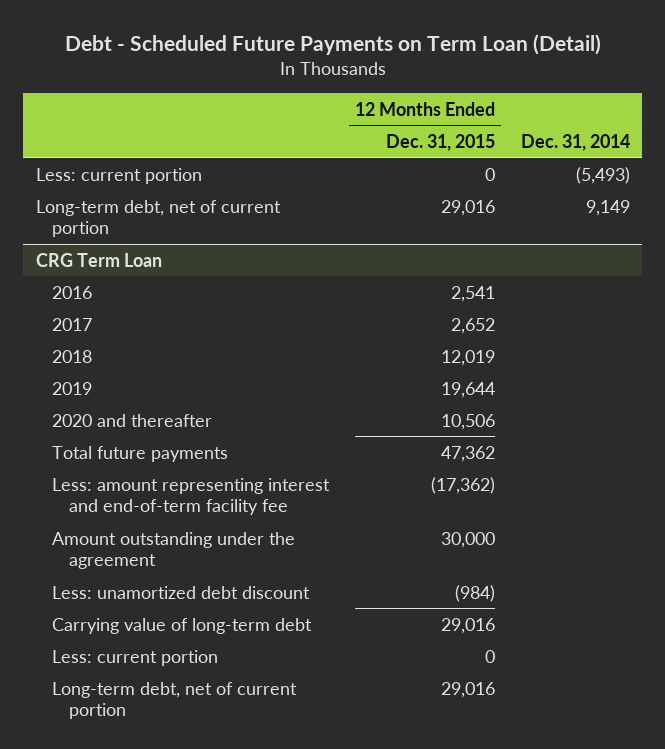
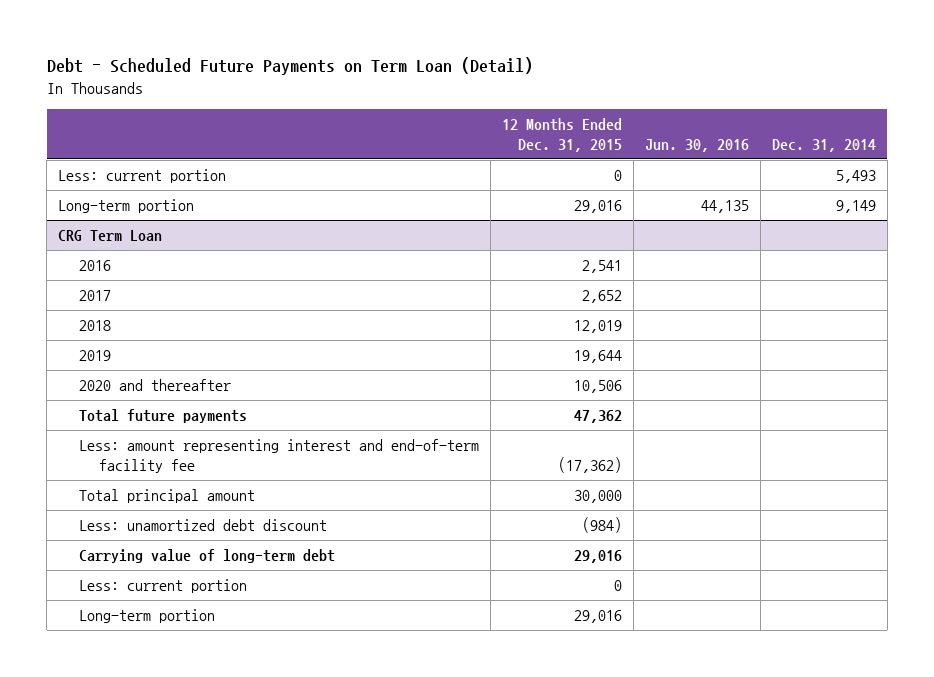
none -> [644,138,749,152] Jun. 30, 2016
[575,166,630,184] (5,493) -> [835,170,876,184] 5,493
[35,199,281,238] Long-term debt, net of current portion -> [58,199,195,214] Long-term portion
[52,531,296,570] Amount outstanding under the agreement -> [78,489,255,504] Total principal amount
[52,681,298,720] Long-term debt, net of current portion -> [78,609,215,624] Long-term portion

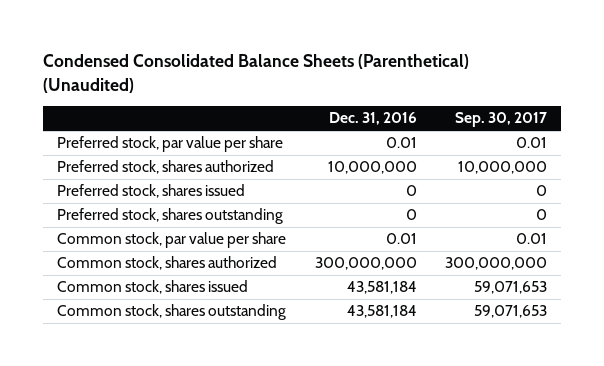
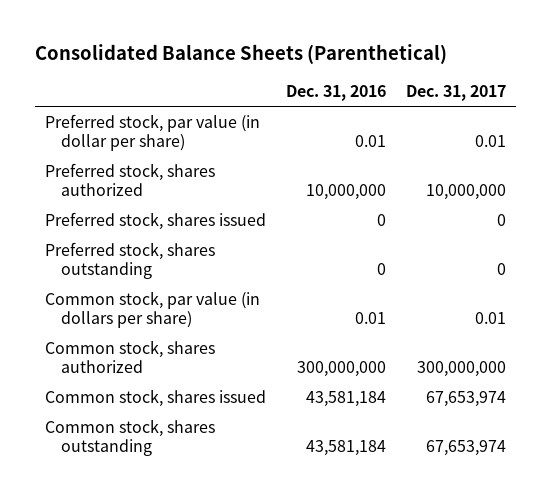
[43,53,470,93] Condensed Consolidated Balance Sheets (Parenthetical) (Unaudited) -> [34,43,447,64] Consolidated Balance Sheets (Parenthetical)
[454,112,547,128] Sep. 30, 2017 -> none
none -> [405,85,506,102] Dec. 31, 2017
[57,136,284,153] Preferred stock, par value per share -> [44,113,260,151] Preferred stock, par value (in dollar per share)
[57,232,287,249] Common stock, par value per share -> [44,290,260,328] Common stock, par value (in dollars per share)

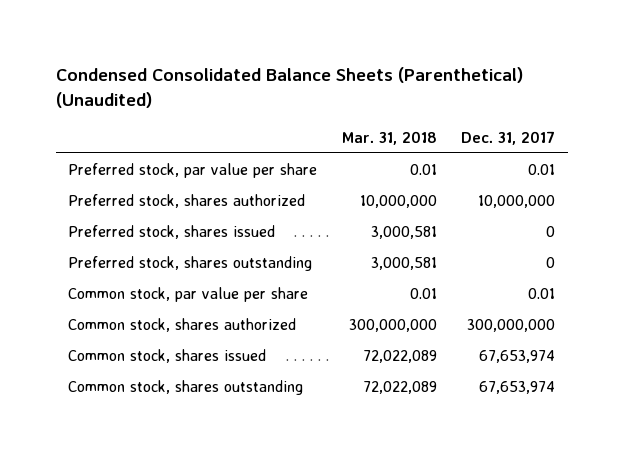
[34,43,447,64] Consolidated Balance Sheets (Parenthetical) -> [55,66,523,108] Condensed Consolidated Balance Sheets (Parenthetical) (Unaudited)
[285,85,386,102] Dec. 31, 2016 -> none
none -> [341,130,437,145] Mar. 31, 2018
[44,113,260,151] Preferred stock, par value (in dollar per share) -> [68,163,318,179] Preferred stock, par value per share
[44,290,260,328] Common stock, par value (in dollars per share) -> [68,287,309,303] Common stock, par value per share

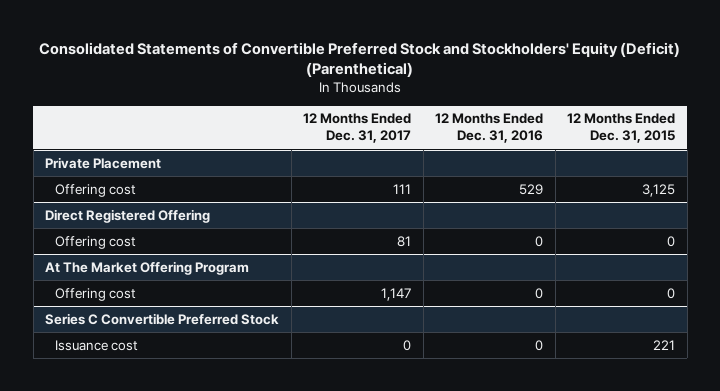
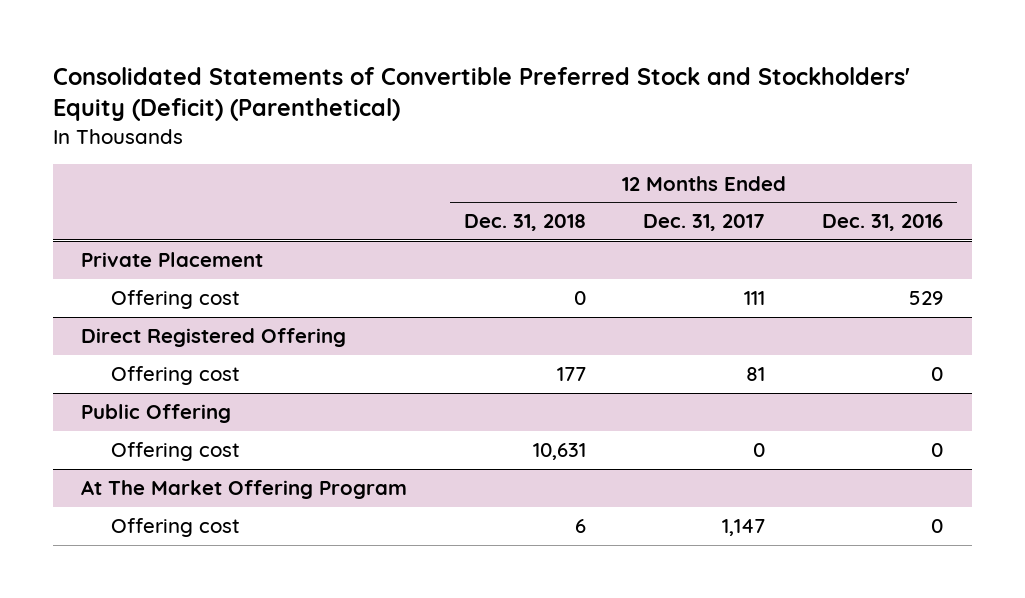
[567,113,676,144] 12 Months Ended Dec. 31, 2015 -> none
none -> [464,214,587,232] Dec. 31, 2018
none -> [81,404,232,424] Public Offering
none -> [111,442,241,462] Offering cost
[45,312,280,325] Series C Convertible Preferred Stock -> none
[55,339,139,351] Issuance cost -> none

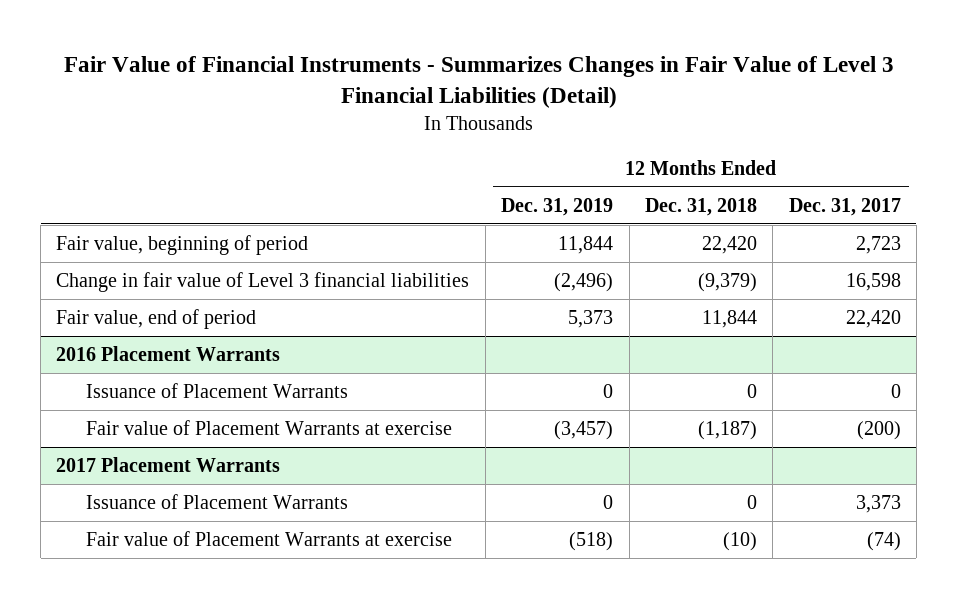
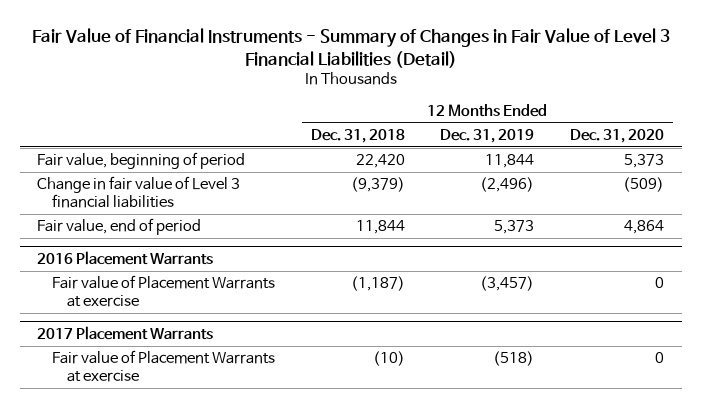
[63,55,894,108] Fair Value of Financial Instruments - Summarizes Changes in Fair Value of Level 3 Financial Liabilities (Detail) -> [31,28,670,68] Fair Value of Financial Instruments - Summary of Changes in Fair Value of Level 3 Financial Liabilities (Detail)
[788,197,901,216] Dec. 31, 2017 -> none
none -> [570,129,665,144] Dec. 31, 2020
[86,382,349,398] Issuance of Placement Warrants -> none
[86,493,349,509] Issuance of Placement Warrants -> none

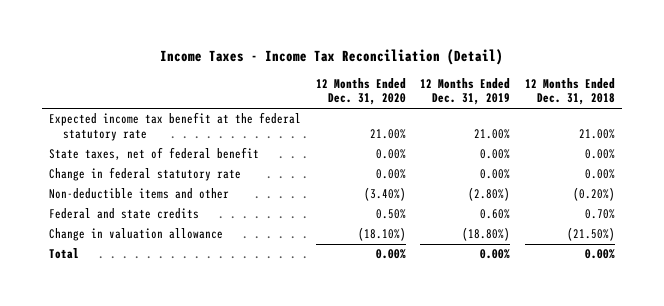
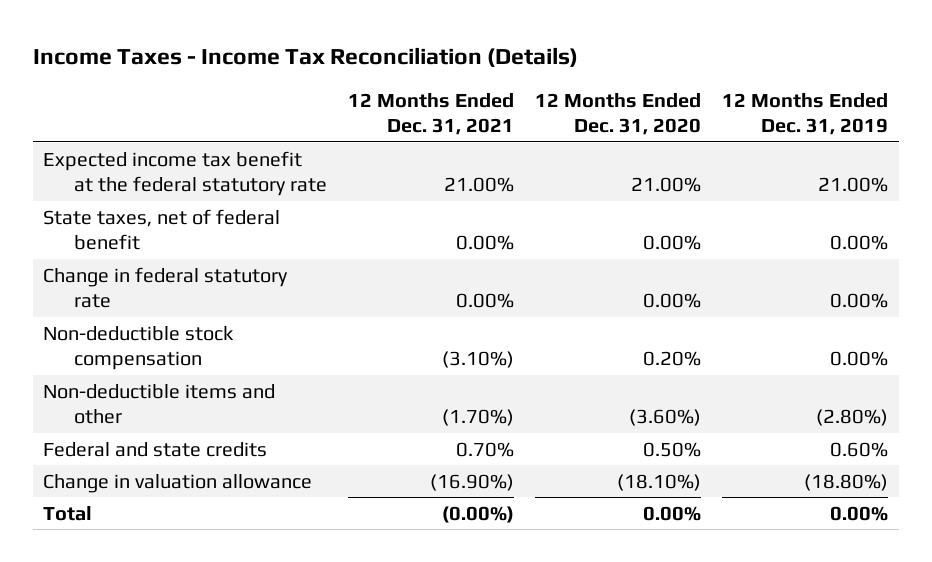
[160,48,504,65] Income Taxes - Income Tax Reconciliation (Detail) -> [32,47,578,68] Income Taxes - Income Tax Reconciliation (Details)
[525,77,616,106] 12 Months Ended Dec. 31, 2018 -> none
none -> [347,93,514,136] 12 Months Ended Dec. 31, 2021
none -> [43,325,235,371] Non-deductible stock compensation
[363,187,406,202] (3.40%) -> [629,409,702,427] (3.60%)

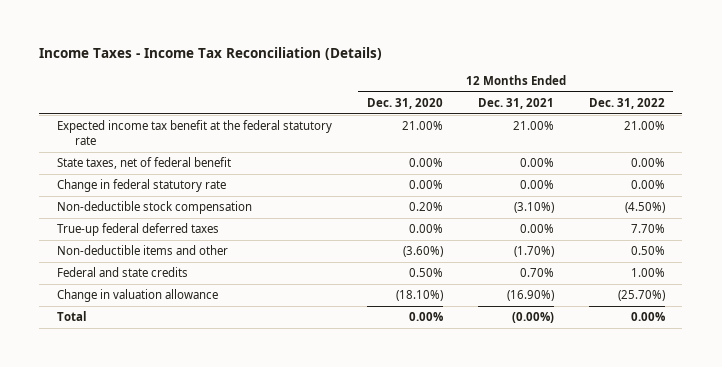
[722,93,889,136] 12 Months Ended Dec. 31, 2019 -> none
none -> [588,97,665,109] Dec. 31, 2022
none -> [56,223,219,237] True-up federal deferred taxes

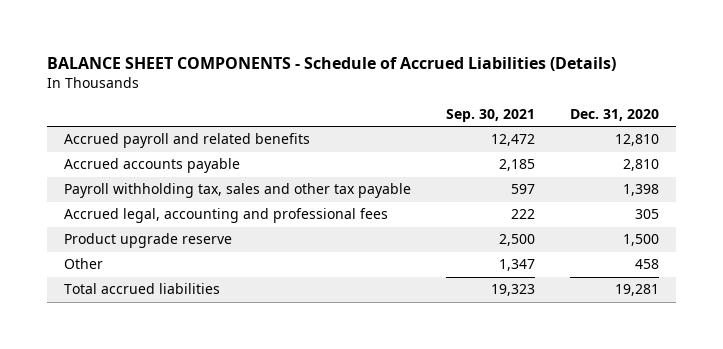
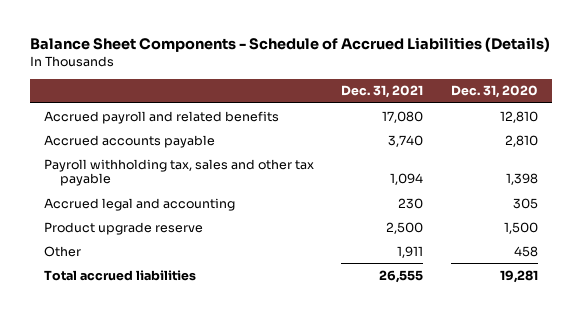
[47,56,617,71] BALANCE SHEET COMPONENTS - Schedule of Accrued Liabilities (Details) -> [29,37,550,53] Balance Sheet Components - Schedule of Accrued Liabilities (Details)
[446,109,536,123] Sep. 30, 2021 -> none
none -> [341,85,424,99] Dec. 31, 2021
[64,208,389,224] Accrued legal, accounting and professional fees -> [43,197,235,211] Accrued legal and accounting

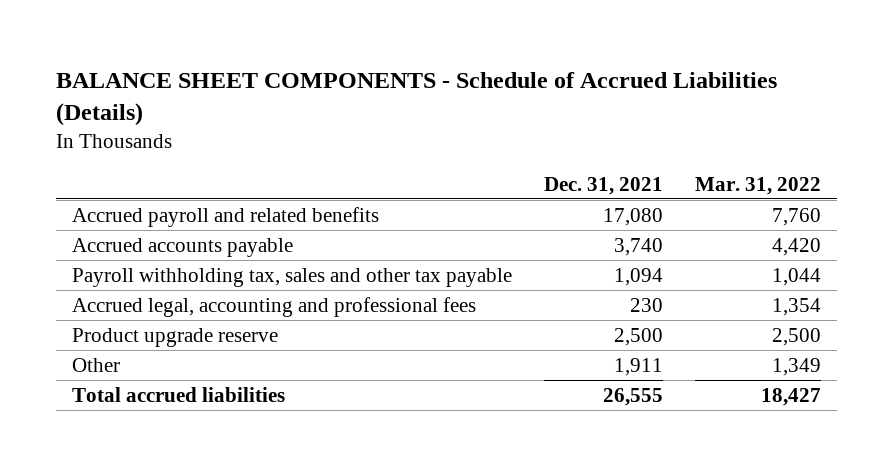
[29,37,550,53] Balance Sheet Components - Schedule of Accrued Liabilities (Details) -> [55,71,777,127] BALANCE SHEET COMPONENTS - Schedule of Accrued Liabilities (Details)
[451,85,539,99] Dec. 31, 2020 -> none
none -> [695,176,822,195] Mar. 31, 2022
[43,197,235,211] Accrued legal and accounting -> [71,296,476,317] Accrued legal, accounting and professional fees

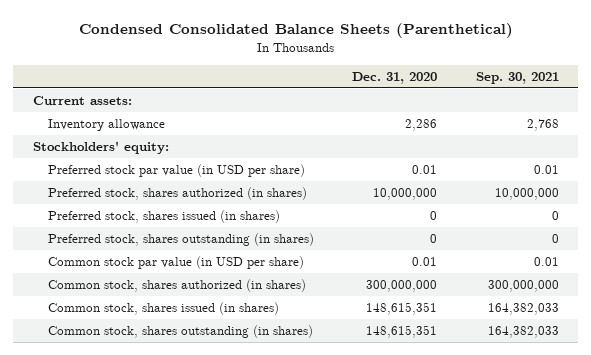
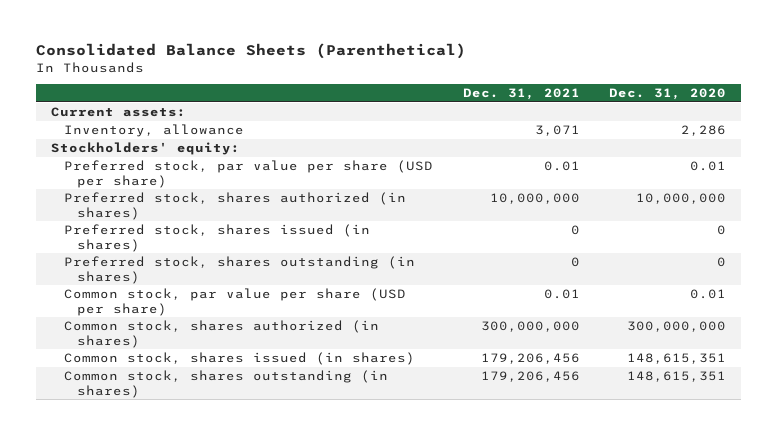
[78,22,513,38] Condensed Consolidated Balance Sheets (Parenthetical) -> [36,43,467,60] Consolidated Balance Sheets (Parenthetical)
[475,71,559,84] Sep. 30, 2021 -> none
none -> [462,88,580,101] Dec. 31, 2021
[47,118,165,131] Inventory allowance -> [64,124,245,138] Inventory, allowance
[47,163,305,177] Preferred stock par value (in USD per share) -> [64,160,434,188] Preferred stock, par value per share (USD per share)
[47,255,304,269] Common stock par value (in USD per share) -> [64,288,407,316] Common stock, par value per share (USD per share)

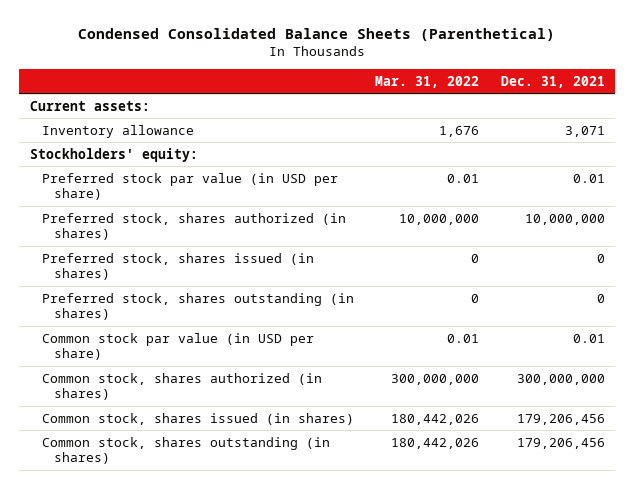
[36,43,467,60] Consolidated Balance Sheets (Parenthetical) -> [78,27,556,41] Condensed Consolidated Balance Sheets (Parenthetical)
[608,88,726,101] Dec. 31, 2020 -> none
none -> [375,75,480,88] Mar. 31, 2022
[64,124,245,138] Inventory, allowance -> [42,124,195,138] Inventory allowance
[64,160,434,188] Preferred stock, par value per share (USD per share) -> [42,172,339,201] Preferred stock par value (in USD per share)
[64,288,407,316] Common stock, par value per share (USD per share) -> [42,332,315,361] Common stock par value (in USD per share)

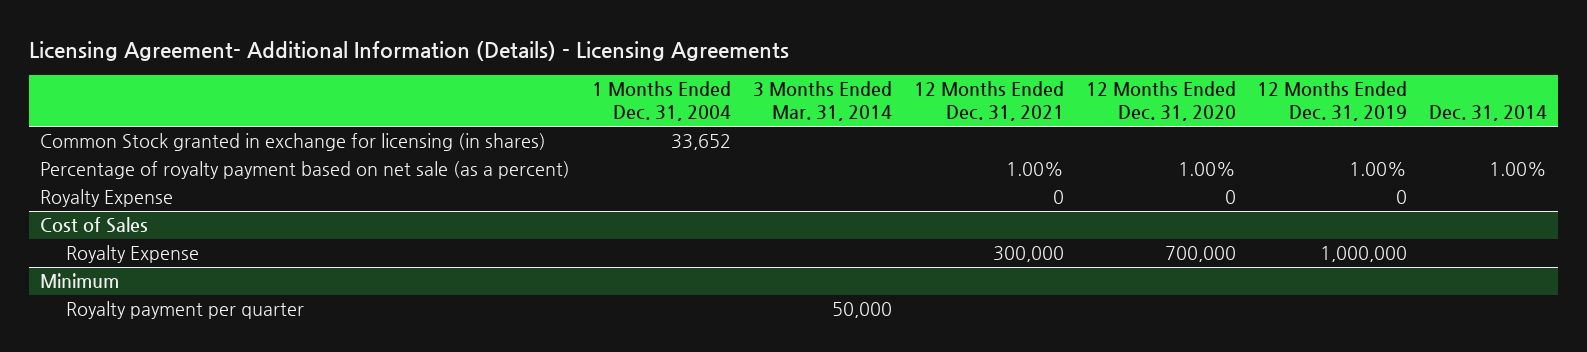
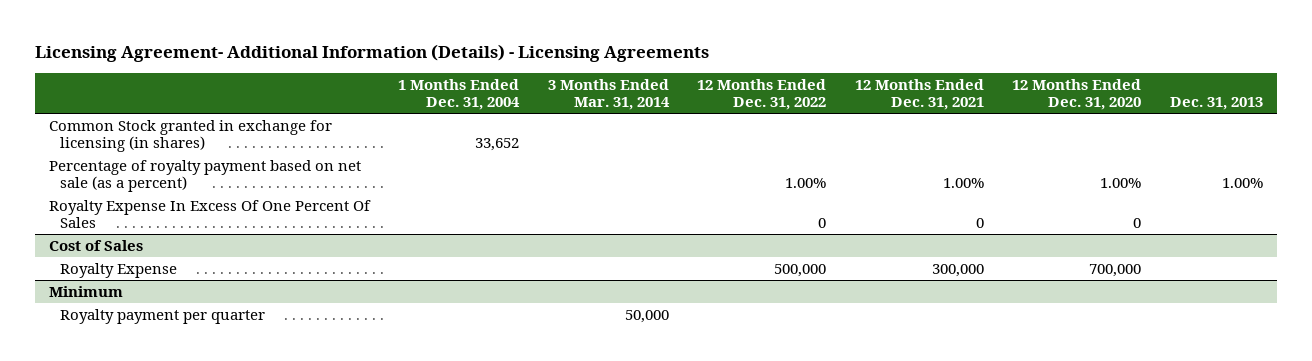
[1257,81,1408,122] 12 Months Ended Dec. 31, 2019 -> none
[1429,105,1548,122] Dec. 31, 2014 -> none
none -> [697,78,827,111] 12 Months Ended Dec. 31, 2022
none -> [1170,97,1264,111] Dec. 31, 2013
[40,189,174,208] Royalty Expense -> none
none -> [48,199,371,229] Royalty Expense In Excess Of One Percent Of Sales

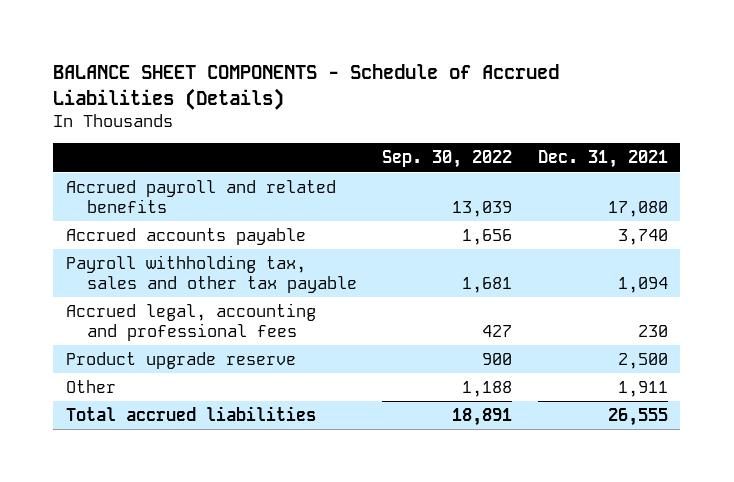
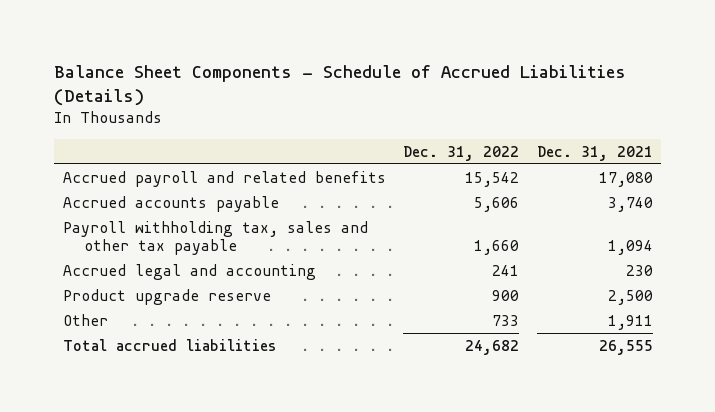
[53,63,560,110] BALANCE SHEET COMPONENTS - Schedule of Accrued Liabilities (Details) -> [53,65,626,107] Balance Sheet Components - Schedule of Accrued Liabilities (Details)
[382,150,513,169] Sep. 30, 2022 -> none
none -> [403,145,520,161] Dec. 31, 2022
[66,302,317,341] Accrued legal, accounting and professional fees -> [62,263,316,280] Accrued legal and accounting

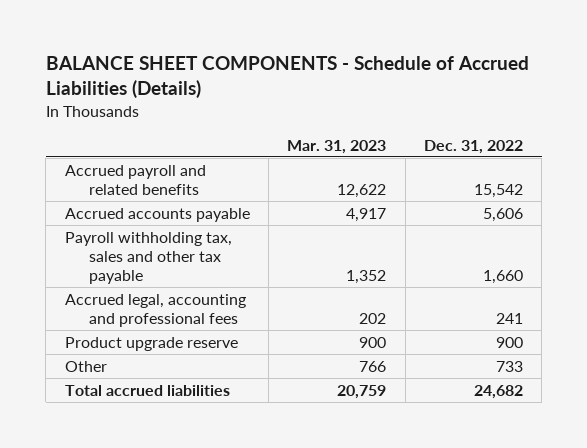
[53,65,626,107] Balance Sheet Components - Schedule of Accrued Liabilities (Details) -> [45,56,529,99] BALANCE SHEET COMPONENTS - Schedule of Accrued Liabilities (Details)
[536,145,653,161] Dec. 31, 2021 -> none
none -> [287,139,387,154] Mar. 31, 2023
[62,263,316,280] Accrued legal and accounting -> [64,293,246,327] Accrued legal, accounting and professional fees

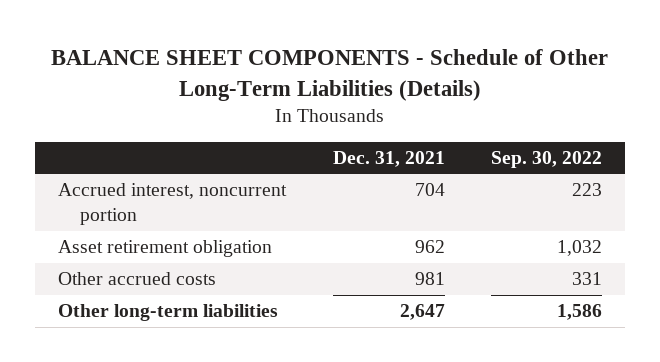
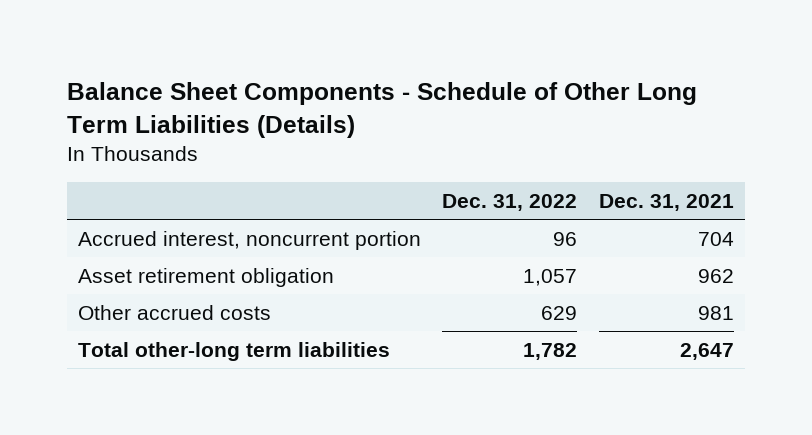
[51,49,609,101] BALANCE SHEET COMPONENTS - Schedule of Other Long-Term Liabilities (Details) -> [66,81,697,138] Balance Sheet Components - Schedule of Other Long Term Liabilities (Details)
[491,150,603,168] Sep. 30, 2022 -> none
none -> [442,194,578,212] Dec. 31, 2022
[57,304,278,322] Other long-term liabilities -> [77,341,390,361] Total other-long term liabilities

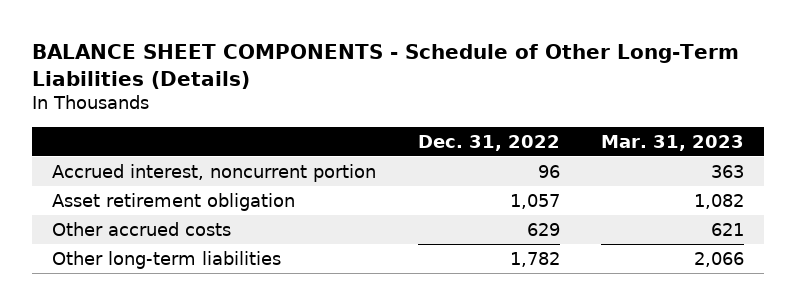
[66,81,697,138] Balance Sheet Components - Schedule of Other Long Term Liabilities (Details) -> [31,43,739,89] BALANCE SHEET COMPONENTS - Schedule of Other Long-Term Liabilities (Details)
[598,194,734,212] Dec. 31, 2021 -> none
none -> [600,134,744,151] Mar. 31, 2023
[77,341,390,361] Total other-long term liabilities -> [52,250,282,269] Other long-term liabilities

